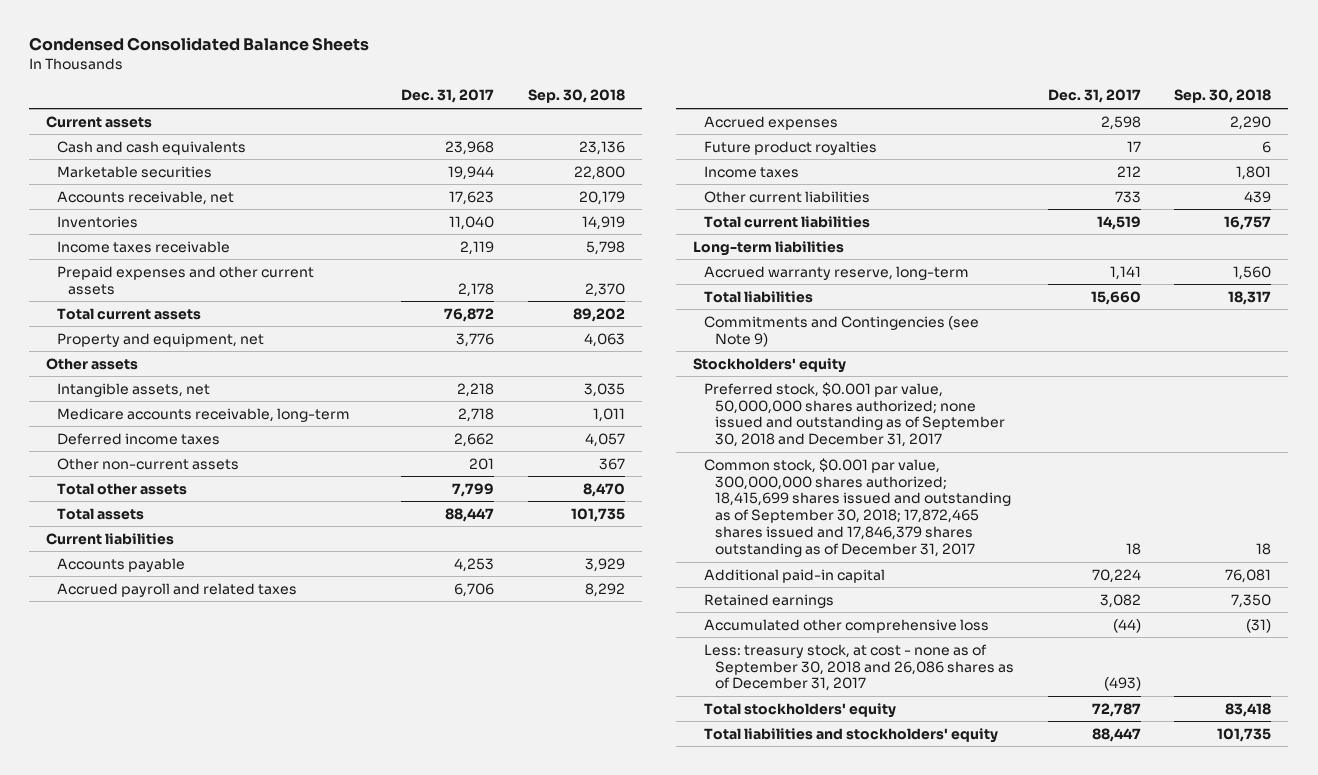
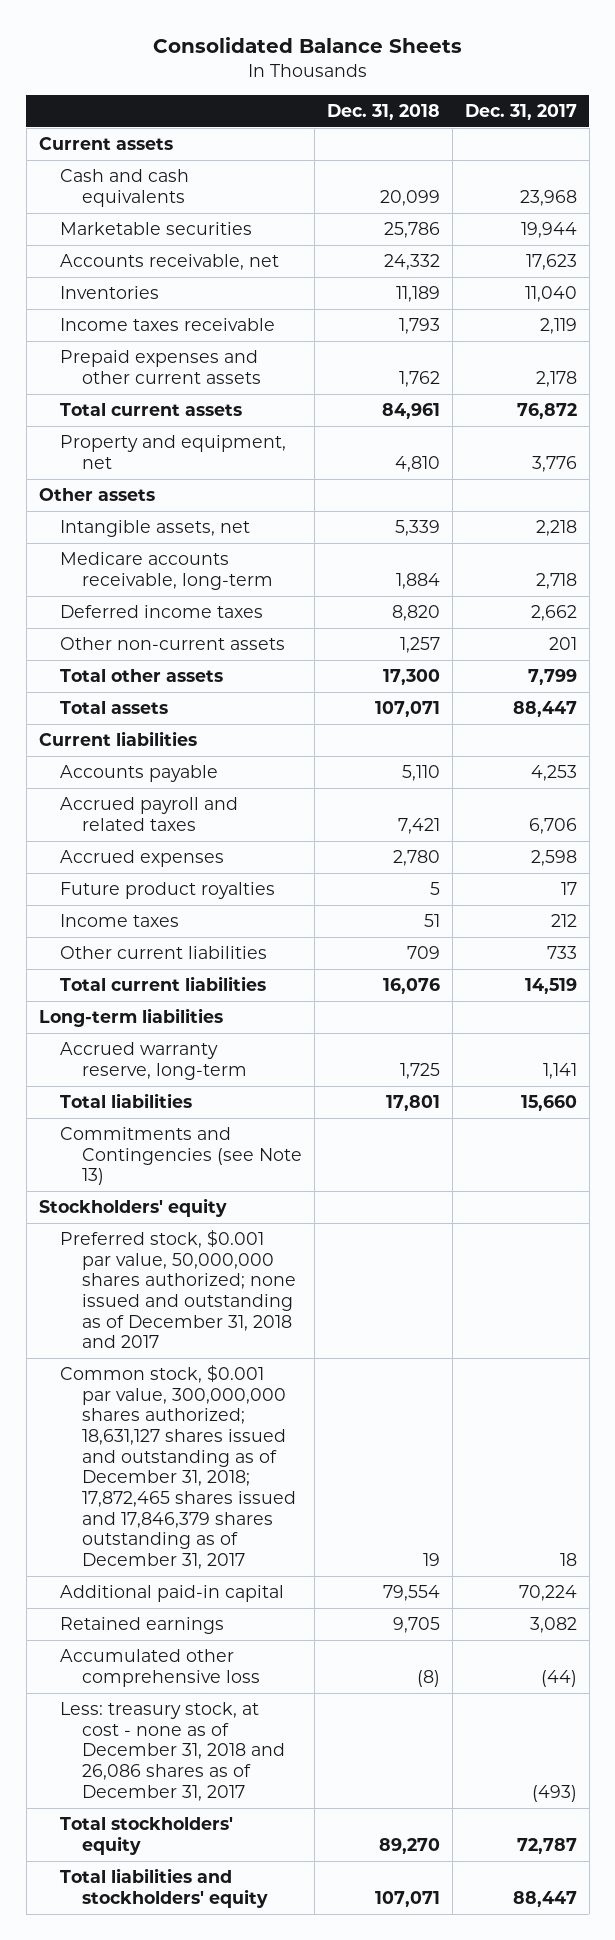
[29,37,370,52] Condensed Consolidated Balance Sheets -> [152,37,462,54] Consolidated Balance Sheets
[527,89,625,104] Sep. 30, 2018 -> none
none -> [326,103,440,120] Dec. 31, 2018
[703,315,979,347] Commitments and Contingencies (see Note 9) -> [60,1127,303,1186] Commitments and Contingencies (see Note 13)
[703,381,1005,448] Preferred stock, $0.001 par value, 50,000,000 shares authorized; none issued and outstanding as of September 30, 2018 and December 31, 2017 -> [60,1230,297,1349] Preferred stock, $0.001 par value, 50,000,000 shares authorized; none issued and outstanding as of December 31, 2018 and 2017
[703,457,1011,558] Common stock, $0.001 par value, 300,000,000 shares authorized; 18,415,699 shares issued and outstanding as of September 30, 2018; 17,872,465 shares issued and 17,846,379 shares outstanding as of December 31, 2017 -> [60,1365,297,1569] Common stock, $0.001 par value, 300,000,000 shares authorized; 18,631,127 shares issued and outstanding as of December 31, 2018; 17,872,465 shares issued and 17,846,379 shares outstanding as of December 31, 2017
[703,643,1014,692] Less: treasury stock, at cost - none as of September 30, 2018 and 26,086 shares as of December 31, 2017 -> [60,1702,286,1801] Less: treasury stock, at cost - none as of December 31, 2018 and 26,086 shares as of December 31, 2017

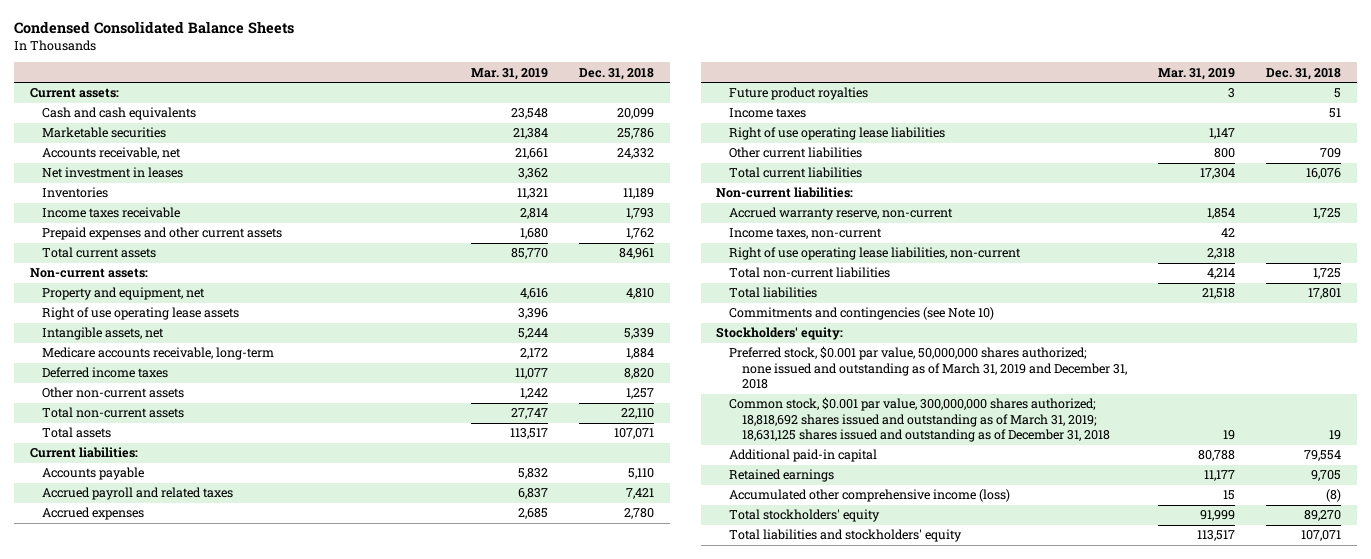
[152,37,462,54] Consolidated Balance Sheets -> [13,21,294,35] Condensed Consolidated Balance Sheets
[464,103,577,120] Dec. 31, 2017 -> none
none -> [470,67,548,80] Mar. 31, 2019
[38,137,173,151] Current assets -> [29,88,119,99] Current assets:
none -> [42,167,184,179] Net investment in leases
none -> [29,268,148,279] Non-current assets:
[38,488,155,502] Other assets -> none
none -> [42,307,240,321] Right of use operating lease assets
[60,669,224,683] Total other assets -> [42,407,185,419] Total non-current assets
[382,669,440,686] 17,300 -> [621,408,655,420] 22,110
[38,731,197,747] Current liabilities -> [29,447,138,459] Current liabilities:
none -> [729,127,946,141] Right of use operating lease liabilities
[38,1008,223,1028] Long-term liabilities -> [716,187,854,199] Non-current liabilities:
[60,1042,248,1080] Accrued warranty reserve, long-term -> [729,207,954,221] Accrued warranty reserve, non-current
none -> [729,228,883,240] Income taxes, non-current
none -> [729,247,1022,261] Right of use operating lease liabilities, non-current
none -> [729,267,891,279] Total non-current liabilities
[60,1127,303,1186] Commitments and Contingencies (see Note 13) -> [729,307,995,321] Commitments and contingencies (see Note 10)
[38,1198,227,1218] Stockholders' equity -> [716,327,844,341] Stockholders' equity:
[60,1230,297,1349] Preferred stock, $0.001 par value, 50,000,000 shares authorized; none issued and outstanding as of December 31, 2018 and 2017 -> [729,346,1127,390] Preferred stock, $0.001 par value, 50,000,000 shares authorized; none issued and outstanding as of March 31, 2019 and December 31, 2018
[60,1365,297,1569] Common stock, $0.001 par value, 300,000,000 shares authorized; 18,631,127 shares issued and outstanding as of December 31, 2018; 17,872,465 shares issued and 17,846,379 shares outstanding as of December 31, 2017 -> [729,397,1110,443] Common stock, $0.001 par value, 300,000,000 shares authorized; 18,818,692 shares issued and outstanding as of March 31, 2019; 18,631,125 shares issued and outstanding as of December 31, 2018
[60,1702,286,1801] Less: treasury stock, at cost - none as of December 31, 2018 and 26,086 shares as of December 31, 2017 -> none
[60,1649,261,1687] Accumulated other comprehensive loss -> [729,489,1011,503] Accumulated other comprehensive income (loss)

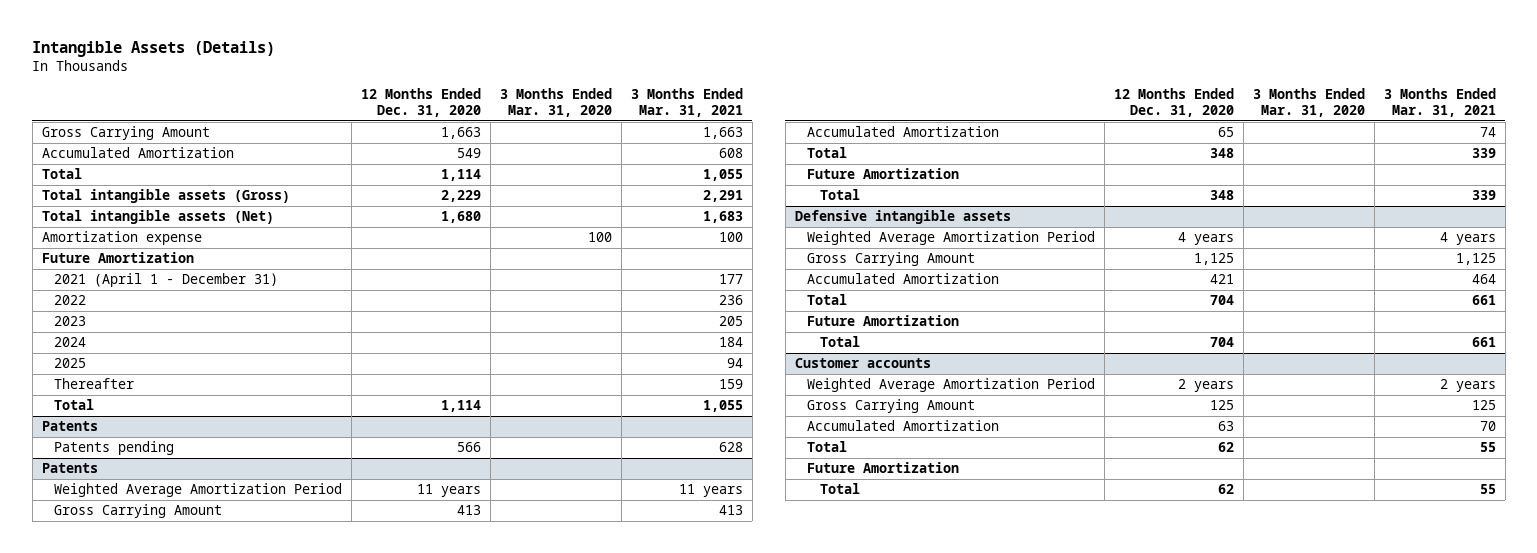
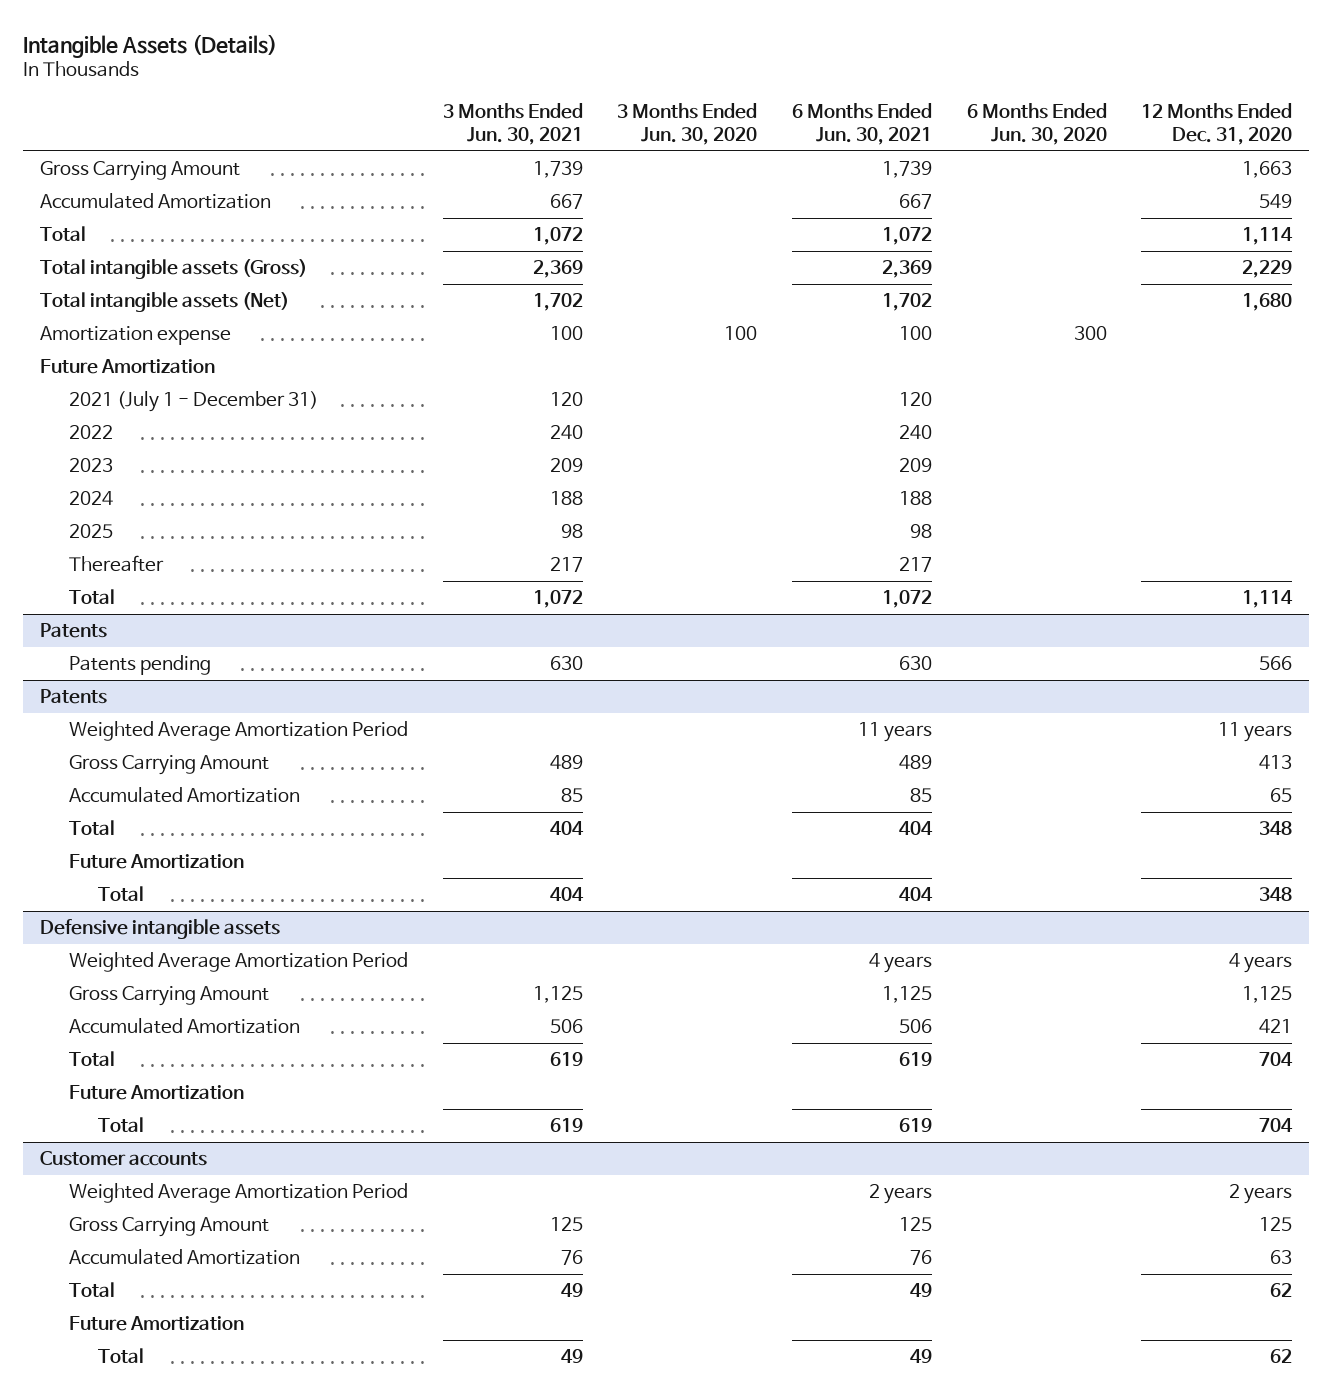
[499,88,612,118] 3 Months Ended Mar. 31, 2020 -> none
[630,88,743,118] 3 Months Ended Mar. 31, 2021 -> none
none -> [442,102,583,146] 3 Months Ended Jun. 30, 2021
none -> [617,102,758,146] 3 Months Ended Jun. 30, 2020
none -> [791,102,932,146] 6 Months Ended Jun. 30, 2021
none -> [966,102,1107,146] 6 Months Ended Jun. 30, 2020
[54,273,279,288] 2021 (April 1 - December 31) -> [69,390,319,412] 2021 (July 1 - December 31)

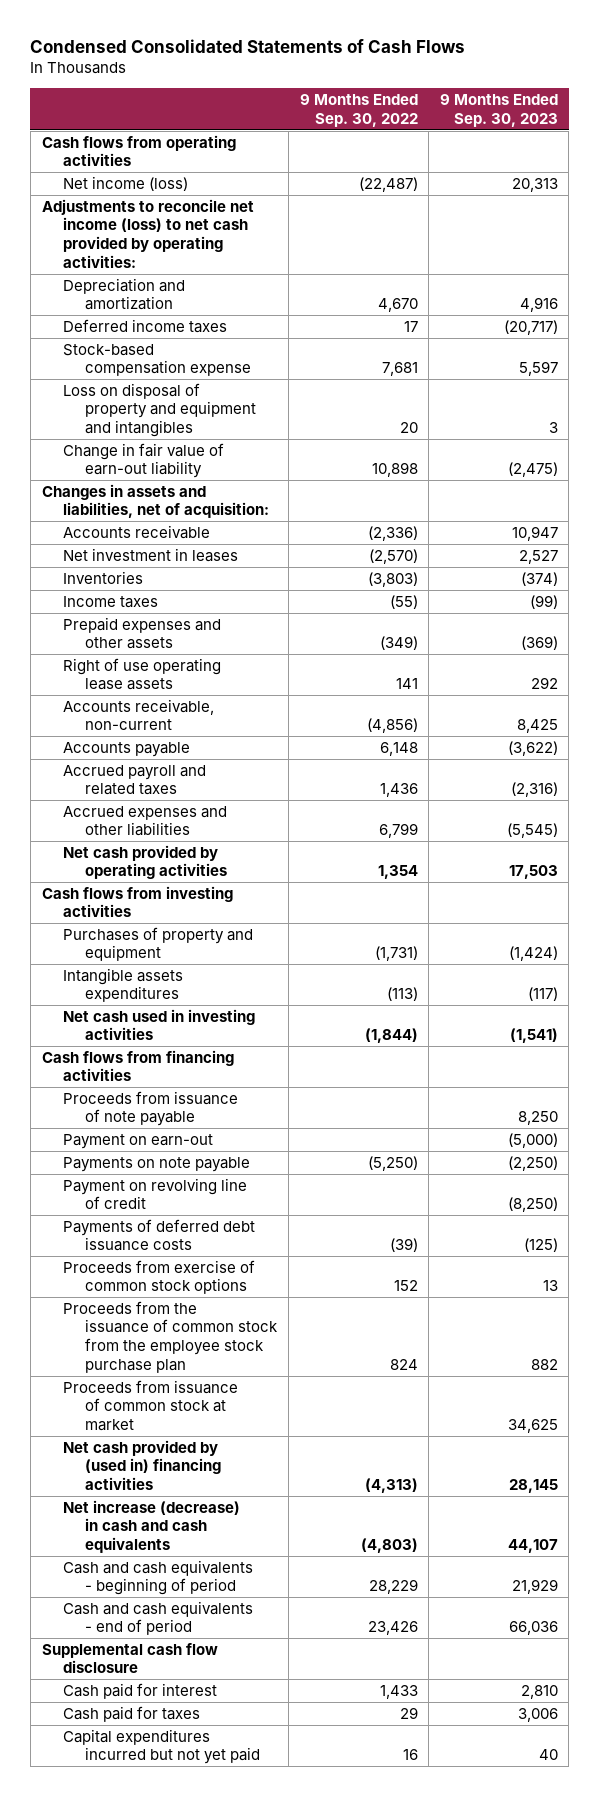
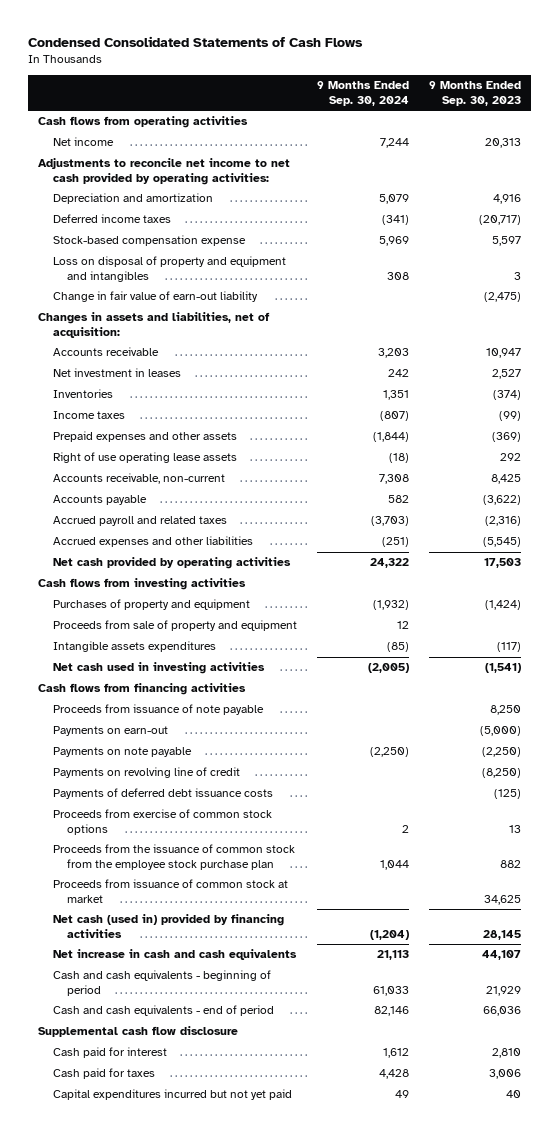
[299,93,418,127] 9 Months Ended Sep. 30, 2022 -> none
none -> [316,81,409,106] 9 Months Ended Sep. 30, 2024
[63,175,189,191] Net income (loss) -> [52,137,114,147] Net income
[41,198,254,268] Adjustments to reconcile net income (loss) to net cash provided by operating activities: -> [38,158,291,185] Adjustments to reconcile net income to net cash provided by operating activities:
none -> [52,620,297,632] Proceeds from sale of property and equipment
[63,1133,214,1149] Payment on earn-out -> [52,726,168,737] Payments on earn-out
[63,1177,248,1210] Payment on revolving line of credit -> [52,767,240,779] Payments on revolving line of credit
[63,1439,222,1491] Net cash provided by (used in) financing activities -> [52,914,284,938] Net cash (used in) provided by financing activities
[63,1499,241,1554] Net increase (decrease) in cash and cash equivalents -> [52,949,297,961] Net increase in cash and cash equivalents

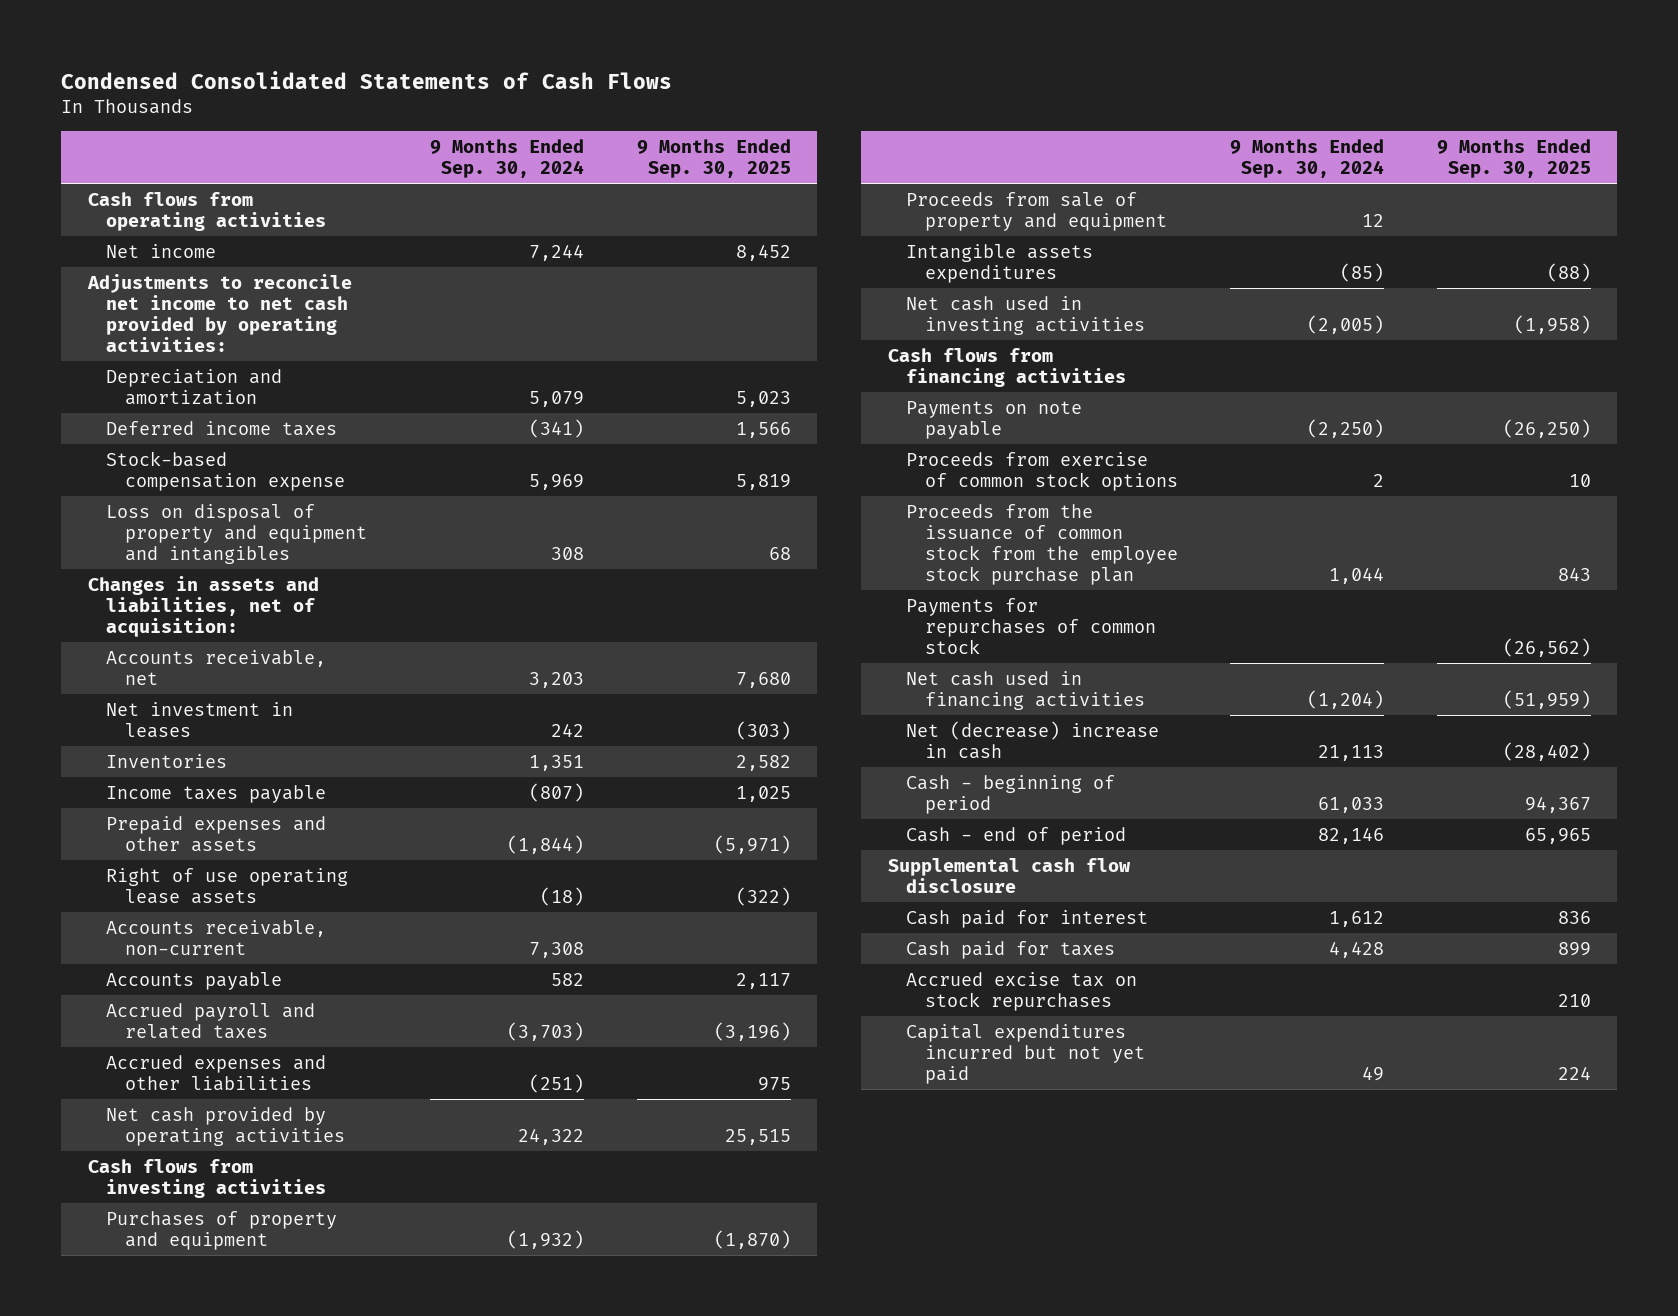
[428,81,521,106] 9 Months Ended Sep. 30, 2023 -> none
none -> [636,139,791,179] 9 Months Ended Sep. 30, 2025
[52,291,258,303] Change in fair value of earn-out liability -> none
[52,347,159,357] Accounts receivable -> [106,649,327,685] Accounts receivable, net
[52,411,125,420] Income taxes -> [106,784,327,803] Income taxes payable
[52,704,264,716] Proceeds from issuance of note payable -> none
[52,726,168,737] Payments on earn-out -> none
[52,767,240,779] Payments on revolving line of credit -> none
[52,788,273,800] Payments of deferred debt issuance costs -> none
[52,879,288,903] Proceeds from issuance of common stock at market -> none
none -> [906,597,1156,654] Payments for repurchases of common stock
[52,914,284,938] Net cash (used in) provided by financing activities -> [906,670,1145,710] Net cash used in financing activities
[52,949,297,961] Net increase in cash and cash equivalents -> [906,720,1160,759] Net (decrease) increase in cash
[52,970,271,996] Cash and cash equivalents - beginning of period -> [906,774,1116,814] Cash - beginning of period
[52,1005,274,1017] Cash and cash equivalents - end of period -> [906,826,1127,845] Cash - end of period
none -> [906,971,1138,1011] Accrued excise tax on stock repurchases

